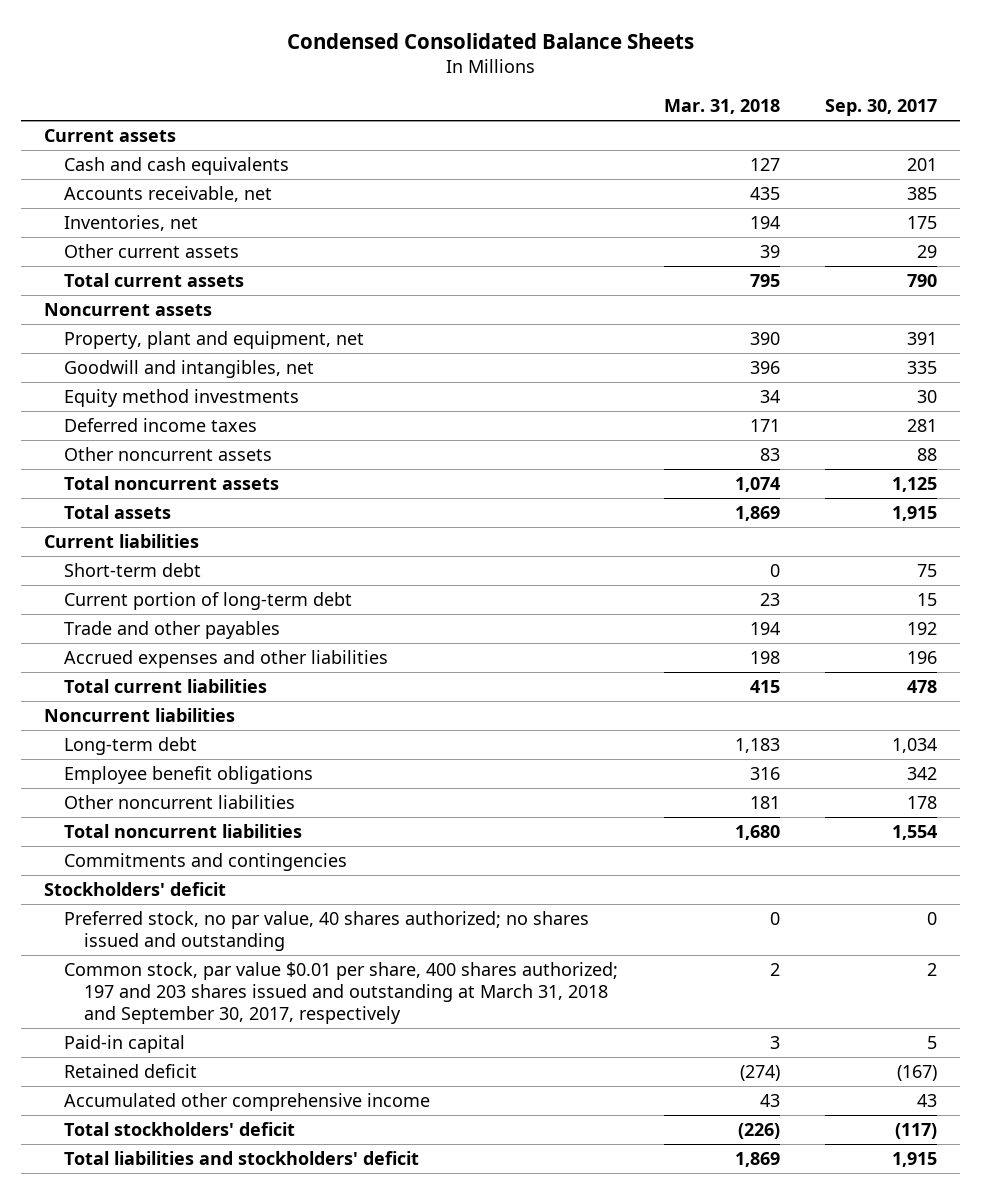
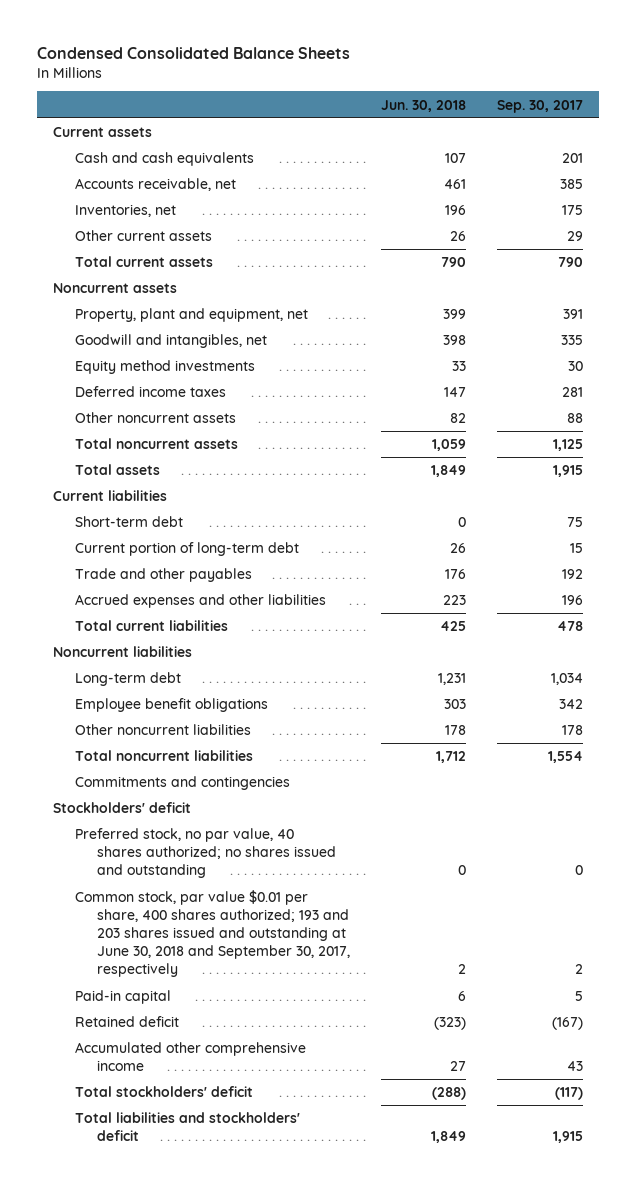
[663,99,780,115] Mar. 31, 2018 -> none
none -> [381,99,467,112] Jun. 30, 2018
[64,961,619,1025] Common stock, par value $0.01 per share, 400 shares authorized; 197 and 203 shares issued and outstanding at March 31, 2018 and September 30, 2017, respectively -> [74,890,351,978] Common stock, par value $0.01 per share, 400 shares authorized; 193 and 203 shares issued and outstanding at June 30, 2018 and September 30, 2017, respectively

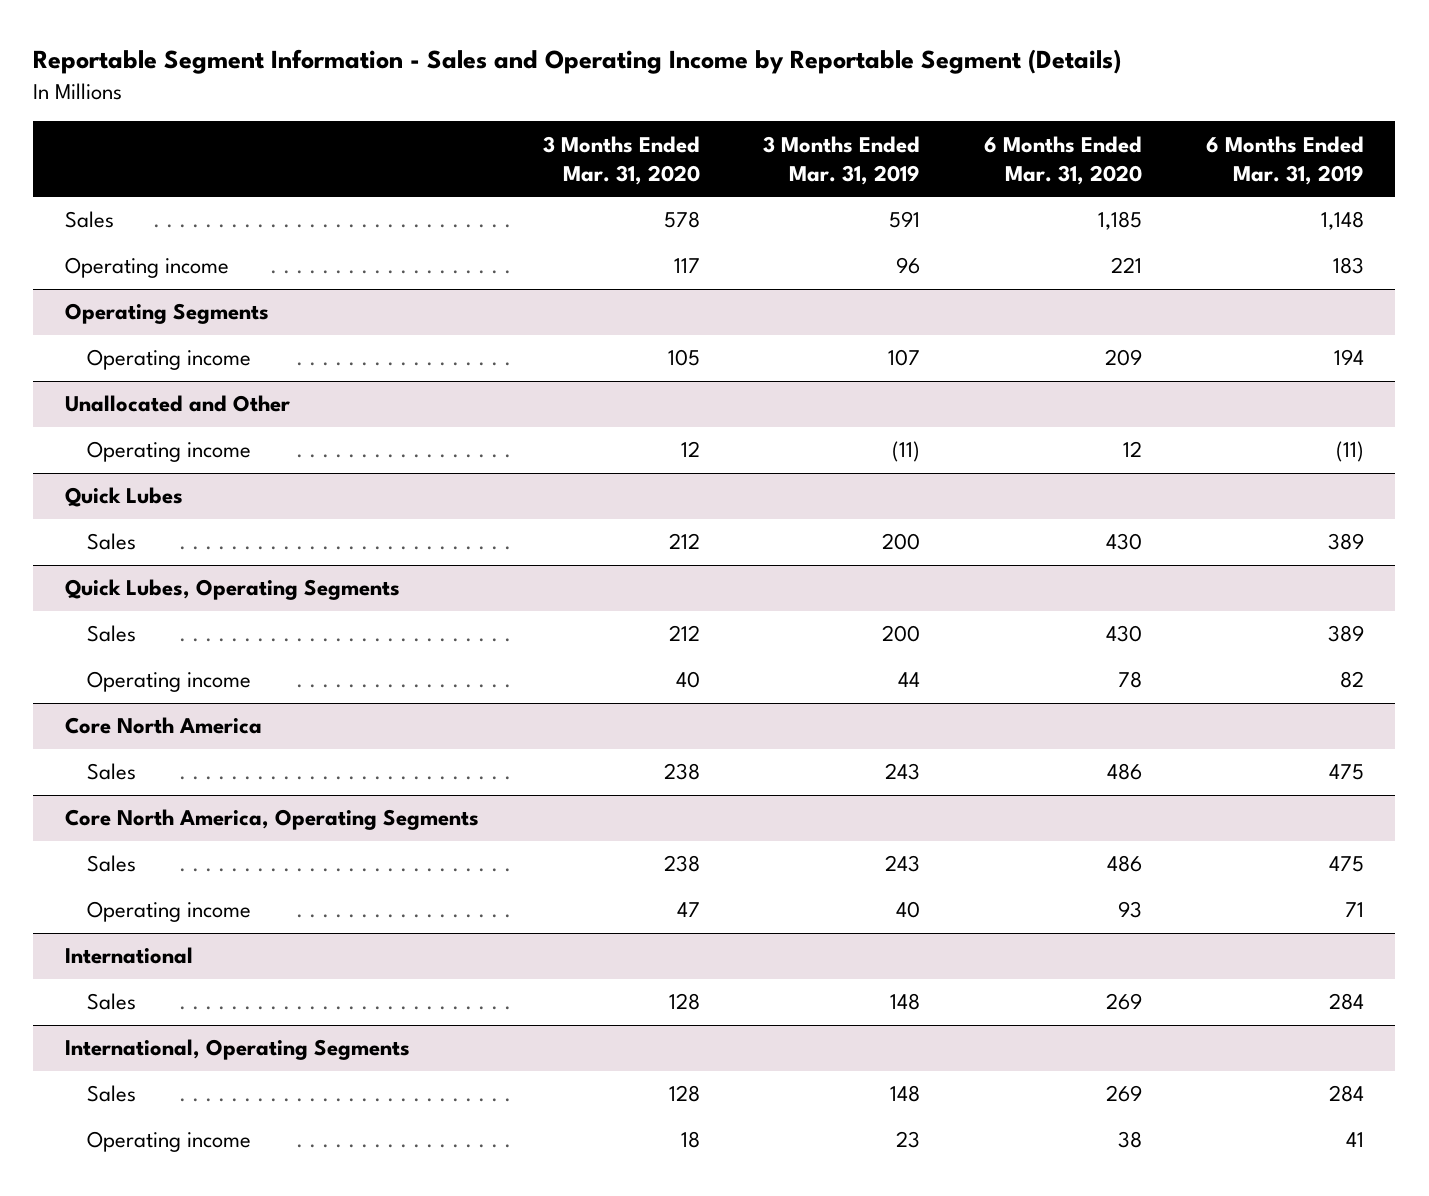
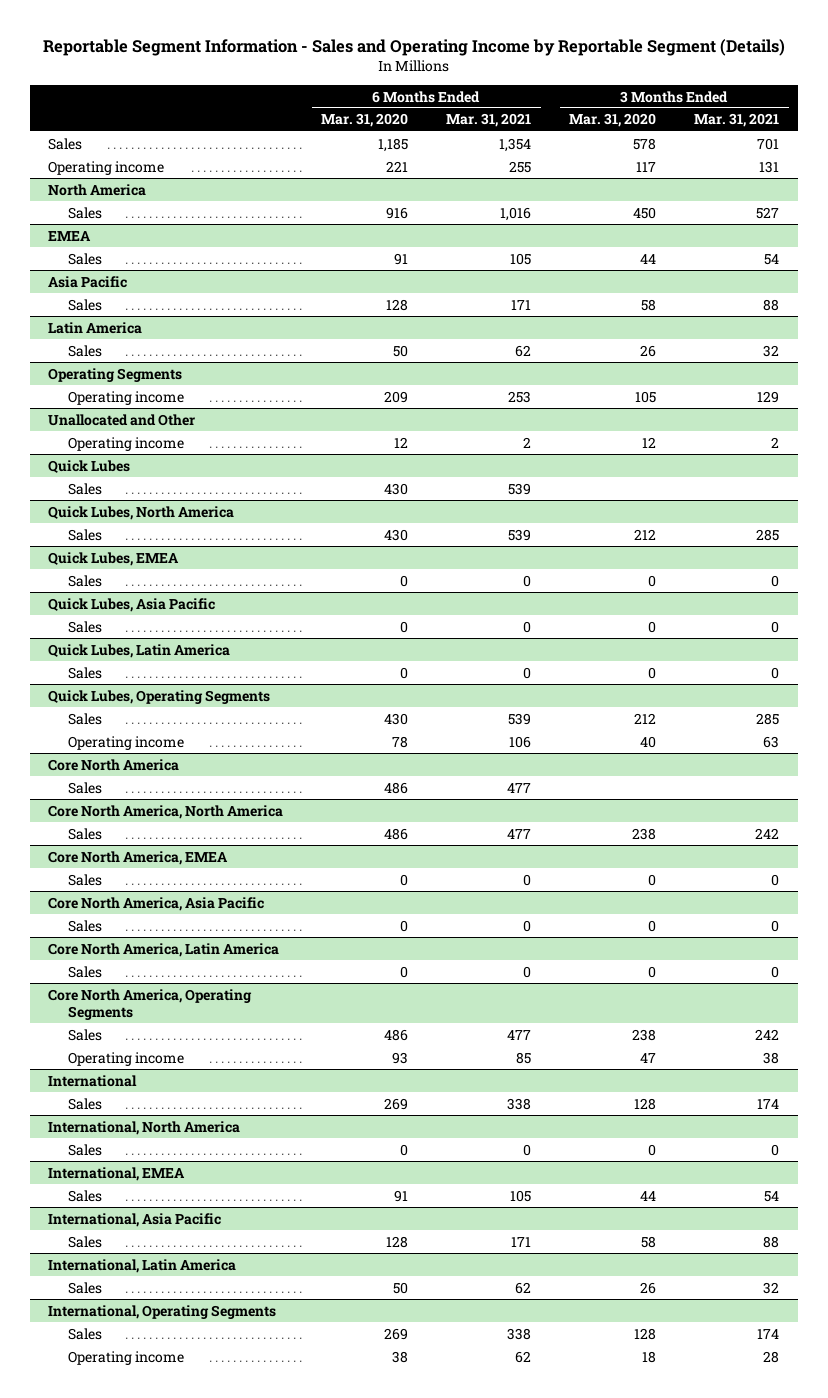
[763,135,921,185] 3 Months Ended Mar. 31, 2019 -> none
[1205,135,1364,185] 6 Months Ended Mar. 31, 2019 -> none
none -> [446,113,532,128] Mar. 31, 2021
none -> [694,113,780,128] Mar. 31, 2021
none -> [48,183,147,196] North America
none -> [67,206,102,219] Sales
none -> [48,230,92,241] EMEA
none -> [67,252,102,265] Sales
none -> [48,275,128,288] Asia Pacific
none -> [67,298,102,311] Sales
none -> [48,321,143,334] Latin America
none -> [67,344,102,357] Sales
none -> [67,482,102,495] Sales
none -> [48,505,235,520] Quick Lubes, North America
none -> [48,551,180,566] Quick Lubes, EMEA
none -> [67,574,102,587] Sales
none -> [48,597,216,612] Quick Lubes, Asia Pacific
none -> [67,620,102,633] Sales
none -> [48,643,231,658] Quick Lubes, Latin America
none -> [67,666,102,679] Sales
none -> [67,781,102,794] Sales
none -> [48,804,284,819] Core North America, North America
none -> [48,850,229,865] Core North America, EMEA
none -> [67,873,102,886] Sales
none -> [48,896,265,911] Core North America, Asia Pacific
none -> [67,919,102,932] Sales
none -> [48,942,280,957] Core North America, Latin America
none -> [67,965,102,978] Sales
none -> [48,1120,241,1135] International, North America
none -> [67,1143,102,1156] Sales
none -> [48,1166,186,1181] International, EMEA
none -> [67,1189,102,1202] Sales
none -> [48,1212,222,1227] International, Asia Pacific
none -> [67,1235,102,1248] Sales
none -> [48,1258,237,1273] International, Latin America
none -> [67,1281,102,1294] Sales

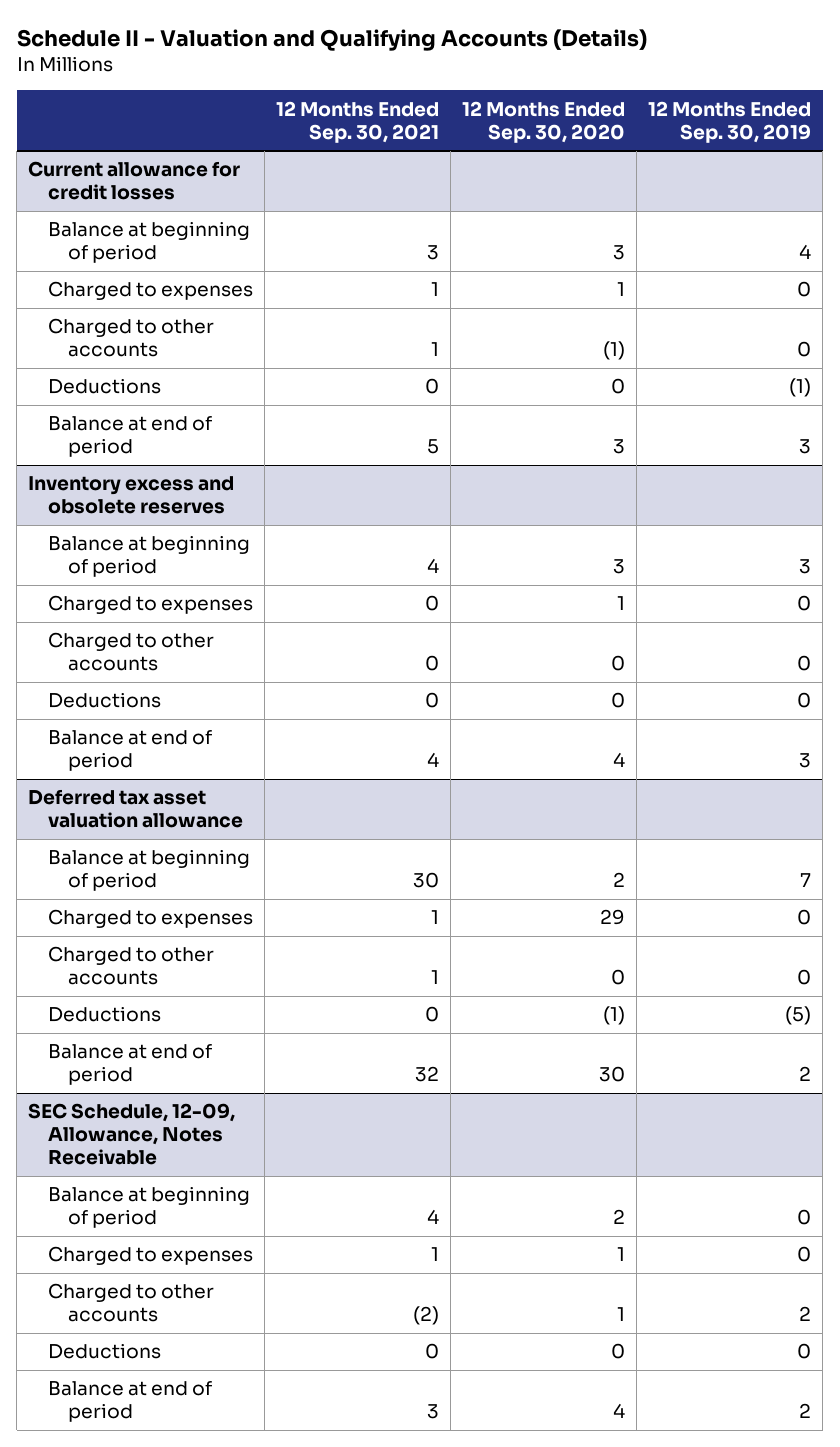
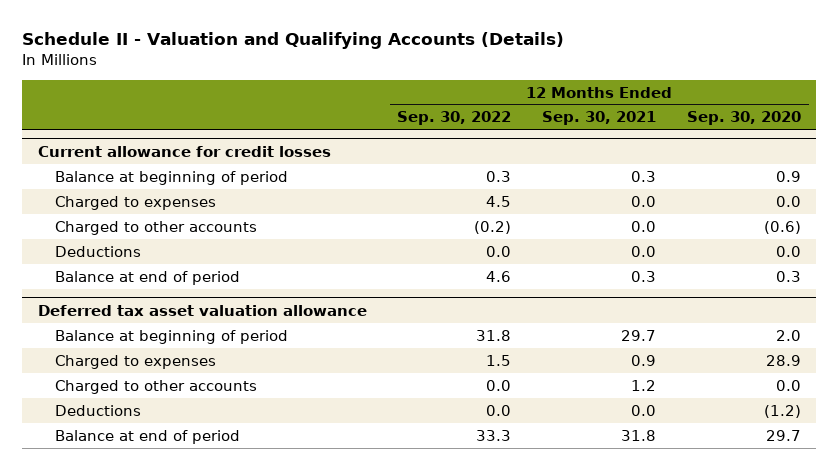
[648,100,812,143] 12 Months Ended Sep. 30, 2019 -> none
none -> [397,111,512,126] Sep. 30, 2022
[28,476,235,515] Inventory excess and obsolete reserves -> none
[48,535,251,578] Balance at beginning of period -> none
[48,595,254,615] Charged to expenses -> none
[48,632,215,672] Charged to other accounts -> none
[48,692,162,709] Deductions -> none
[48,730,213,772] Balance at end of period -> none
[427,245,440,261] 3 -> [631,170,657,182] 0.3
[613,245,626,261] 3 -> [776,170,802,182] 0.9
[431,282,440,297] 1 -> [631,195,657,207] 0.0
[617,282,626,297] 1 -> [776,195,802,207] 0.0
[431,342,440,357] 1 -> [631,220,657,232] 0.0
[603,341,626,361] (1) -> [764,220,802,234] (0.6)
[425,378,440,395] 0 -> [631,245,657,257] 0.0
[611,378,626,395] 0 -> [776,245,802,257] 0.0
[427,439,440,455] 5 -> [631,270,657,282] 0.3
[613,439,626,455] 3 -> [776,270,802,282] 0.3
[28,1103,236,1166] SEC Schedule, 12-09, Allowance, Notes Receivable -> none
[48,1186,251,1229] Balance at beginning of period -> none
[48,1246,254,1266] Charged to expenses -> none
[48,1283,215,1323] Charged to other accounts -> none
[48,1343,162,1360] Deductions -> none
[48,1381,213,1423] Balance at end of period -> none
[413,872,440,889] 30 -> [621,329,657,341] 29.7
[613,872,626,888] 2 -> [776,329,802,341] 2.0
[431,910,440,925] 1 -> [631,354,657,366] 0.9
[600,909,626,926] 29 -> [766,354,802,366] 28.9
[431,970,440,985] 1 -> [631,379,657,391] 1.2
[611,969,626,986] 0 -> [776,379,802,391] 0.0
[425,1006,440,1023] 0 -> [631,404,657,416] 0.0
[603,1006,626,1026] (1) -> [764,404,802,418] (1.2)
[415,1066,440,1083] 32 -> [621,429,657,441] 31.8
[599,1066,626,1083] 30 -> [766,429,802,441] 29.7

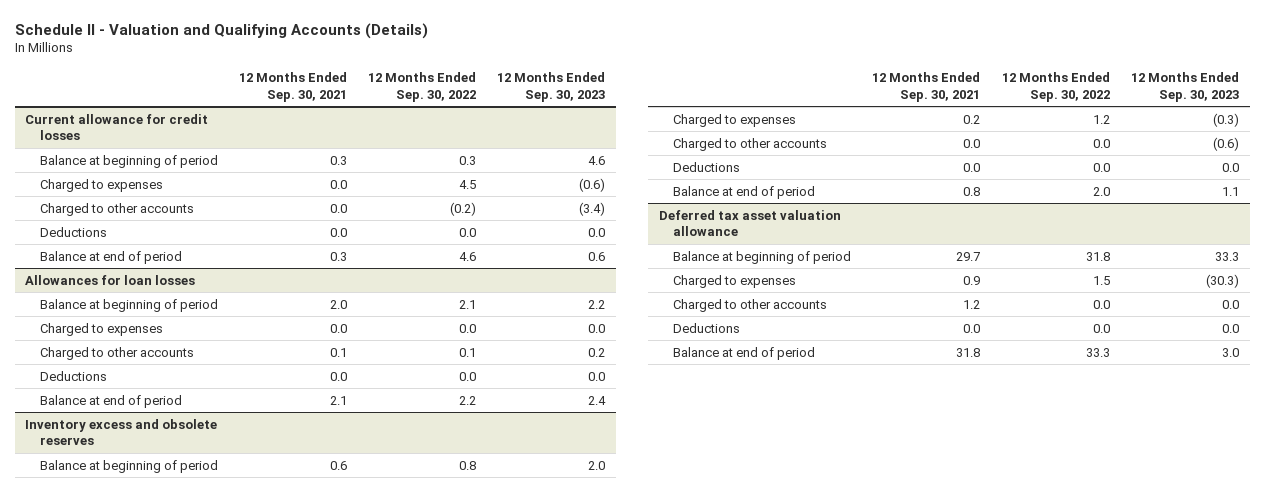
[687,111,802,126] Sep. 30, 2020 -> none
none -> [497,72,606,102] 12 Months Ended Sep. 30, 2023
none -> [25,274,196,285] Allowances for loan losses
none -> [39,298,218,312] Balance at beginning of period
none -> [39,322,163,336] Charged to expenses
none -> [39,346,194,360] Charged to other accounts
none -> [39,370,107,381] Deductions
none -> [39,394,182,408] Balance at end of period
none -> [25,418,218,446] Inventory excess and obsolete reserves
none -> [39,459,218,473] Balance at beginning of period
none -> [673,113,797,127] Charged to expenses
none -> [673,137,828,151] Charged to other accounts
none -> [673,161,741,172] Deductions
none -> [673,185,816,199] Balance at end of period

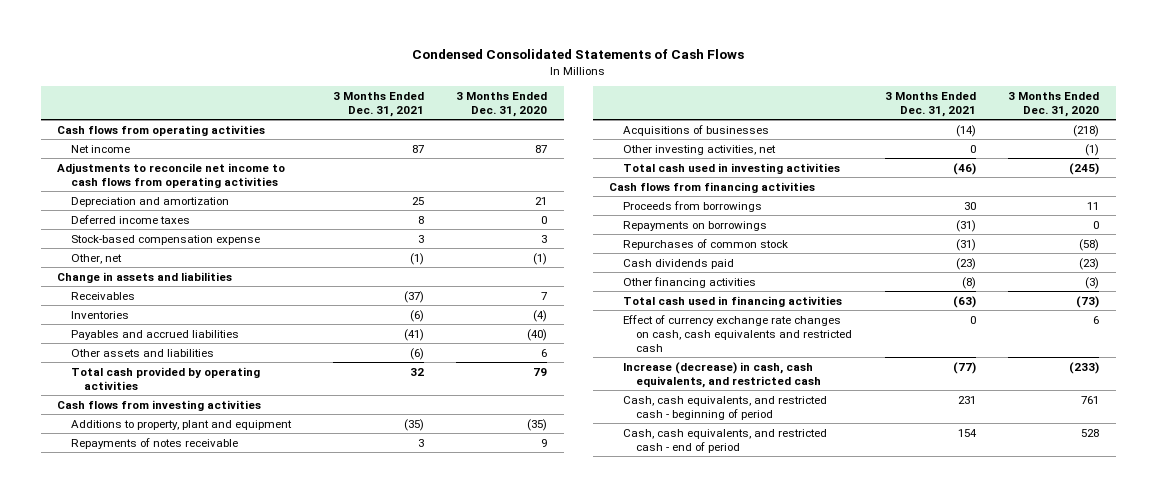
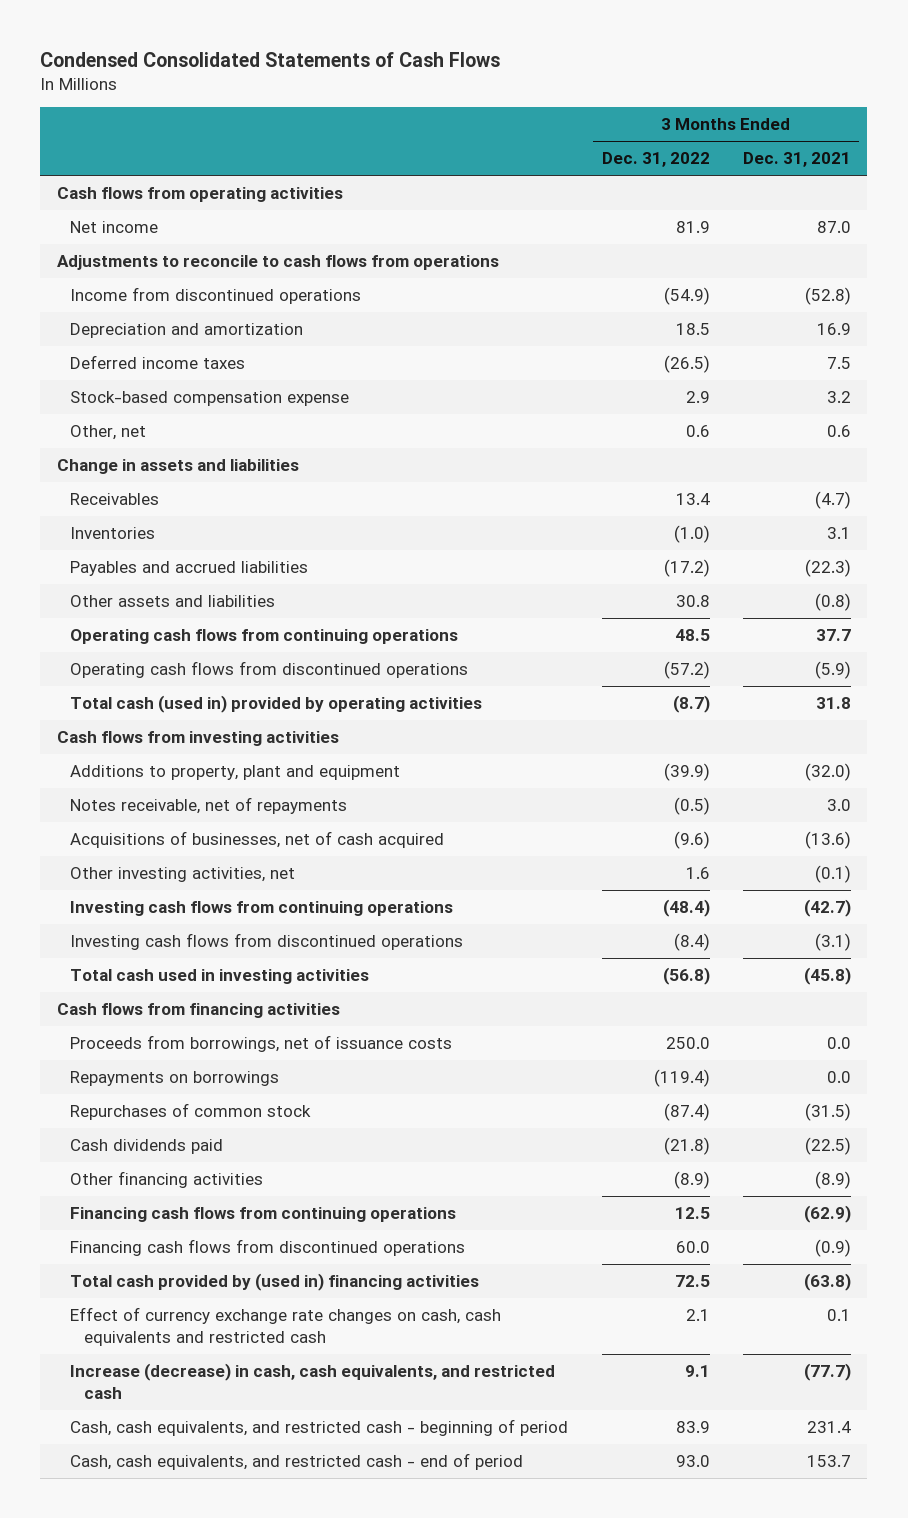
[456,91,548,118] 3 Months Ended Dec. 31, 2020 -> none
none -> [601,152,710,168] Dec. 31, 2022
[411,144,424,153] 87 -> [816,221,851,234] 87.0
[57,162,286,188] Adjustments to reconcile net income to cash flows from operating activities -> [56,255,499,271] Adjustments to reconcile to cash flows from operations
none -> [70,287,362,305] Income from discontinued operations
[411,196,424,205] 25 -> [816,323,851,336] 16.9
[417,215,424,224] 8 -> [826,357,851,370] 7.5
[417,234,424,243] 3 -> [826,391,851,404] 3.2
[409,252,424,265] (1) -> [826,425,851,438] 0.6
[403,290,424,303] (37) -> [814,491,851,510] (4.7)
[409,309,424,322] (6) -> [826,527,851,540] 3.1
[403,328,424,341] (41) -> [804,559,851,578] (22.3)
[409,347,424,360] (6) -> [814,593,851,612] (0.8)
none -> [70,629,459,645] Operating cash flows from continuing operations
none -> [70,661,469,679] Operating cash flows from discontinued operations
[70,366,260,390] Total cash provided by operating activities -> [70,695,483,714] Total cash (used in) provided by operating activities
[409,367,424,376] 32 -> [815,697,851,710] 31.8
[403,418,424,431] (35) -> [804,763,851,782] (32.0)
[70,437,238,449] Repayments of notes receivable -> [70,797,348,815] Notes receivable, net of repayments
[417,438,424,447] 3 -> [826,799,851,812] 3.0
[622,124,769,136] Acquisitions of businesses -> [70,831,445,849] Acquisitions of businesses, net of cash acquired
[955,124,976,137] (14) -> [804,831,851,850] (13.6)
[969,144,976,153] 0 -> [814,865,851,884] (0.1)
none -> [70,901,454,917] Investing cash flows from continuing operations
none -> [70,933,464,951] Investing cash flows from discontinued operations
[952,162,976,175] (46) -> [803,967,851,986] (45.8)
[622,200,762,212] Proceeds from borrowings -> [70,1035,453,1053] Proceeds from borrowings, net of issuance costs
[963,201,976,210] 30 -> [826,1037,851,1050] 0.0
[955,219,976,232] (31) -> [826,1071,851,1084] 0.0
[955,238,976,251] (31) -> [804,1103,851,1122] (31.5)
[955,257,976,270] (23) -> [804,1137,851,1156] (22.5)
[961,276,976,289] (8) -> [814,1171,851,1190] (8.9)
none -> [70,1207,457,1223] Financing cash flows from continuing operations
none -> [70,1239,466,1257] Financing cash flows from discontinued operations
[622,295,842,307] Total cash used in financing activities -> [70,1273,480,1292] Total cash provided by (used in) financing activities
[952,295,976,308] (63) -> [803,1273,851,1292] (63.8)
[969,315,976,324] 0 -> [826,1309,851,1322] 0.1
[952,361,976,374] (77) -> [803,1363,851,1382] (77.7)
[957,395,976,404] 231 -> [806,1421,851,1434] 231.4
[957,428,977,437] 154 -> [806,1455,851,1468] 153.7

